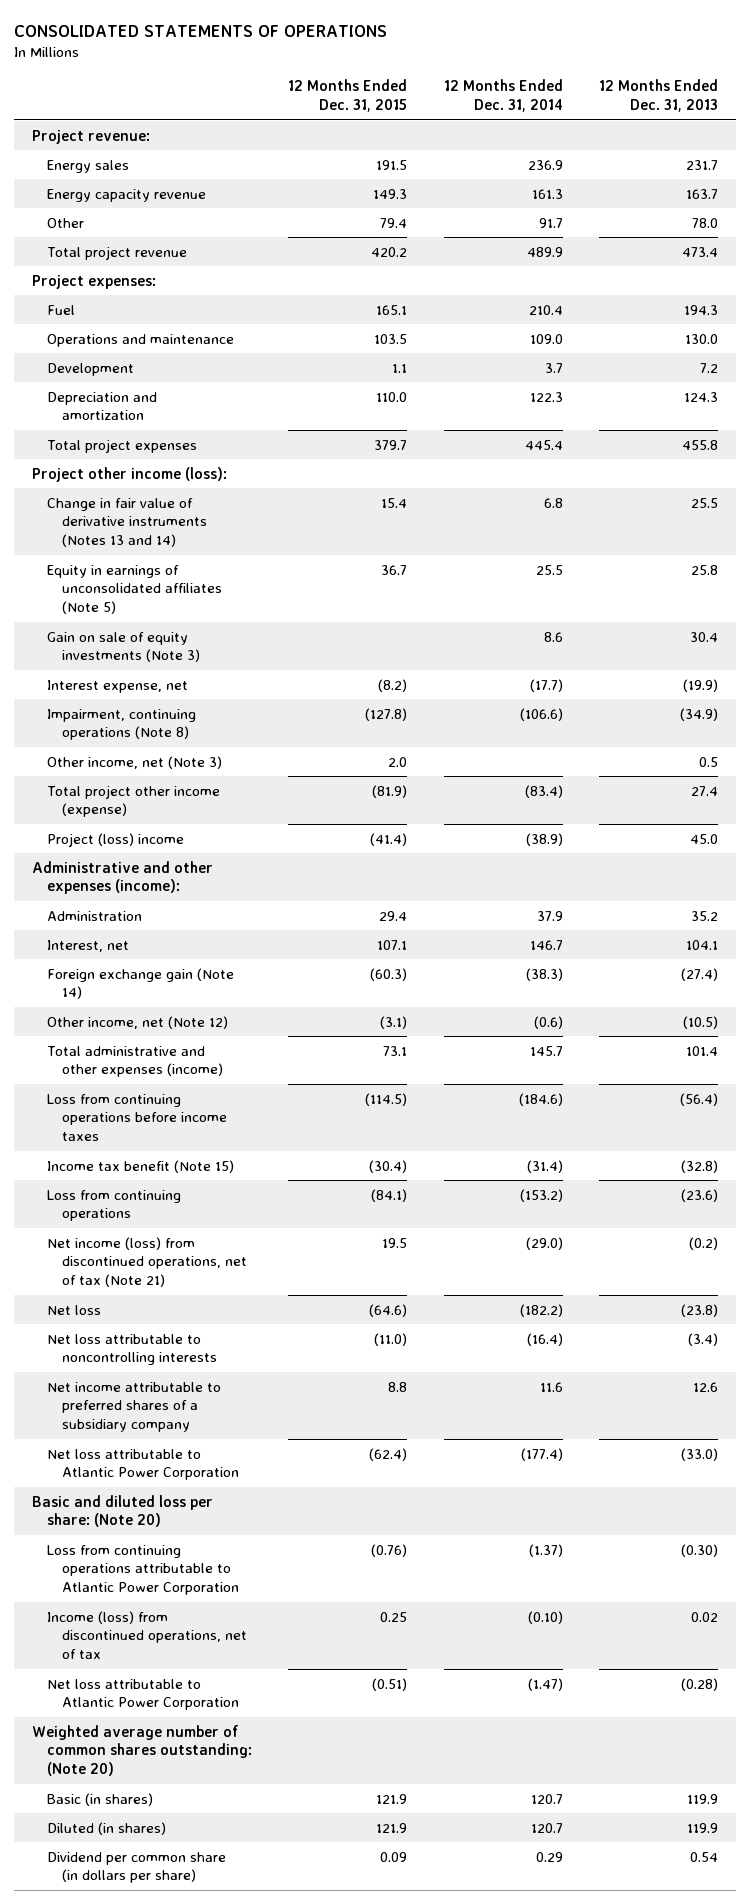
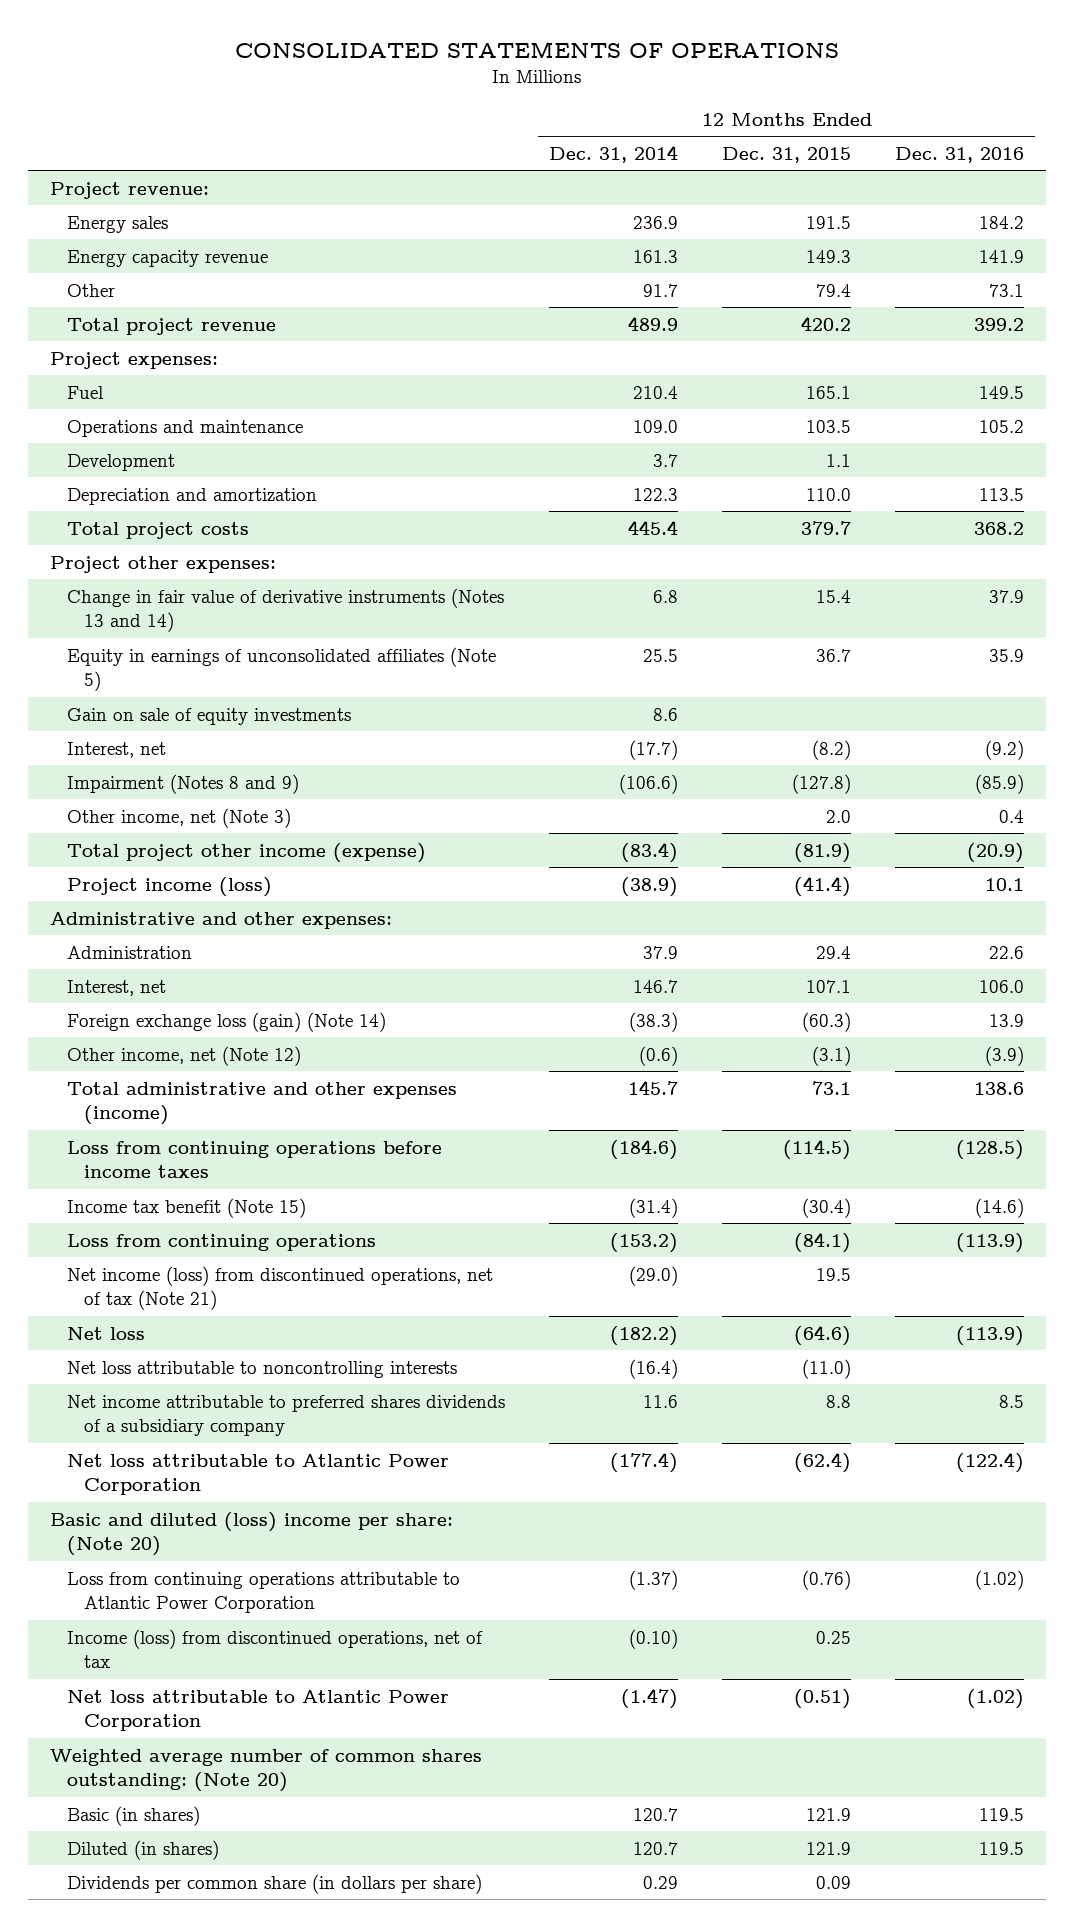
[598,79,718,113] 12 Months Ended Dec. 31, 2013 -> none
none -> [895,146,1025,163] Dec. 31, 2016
[47,438,198,453] Total project expenses -> [67,521,250,539] Total project costs
[32,466,228,482] Project other income (loss): -> [50,555,277,573] Project other expenses:
[47,631,201,663] Gain on sale of equity investments (Note 3) -> [67,707,352,725] Gain on sale of equity investments
[47,679,189,693] Interest expense, net -> [67,741,167,758] Interest, net
[47,708,197,741] Impairment, continuing operations (Note 8) -> [67,773,300,794] Impairment (Notes 8 and 9)
[47,832,185,847] Project (loss) income -> [67,876,273,897] Project income (loss)
[32,860,214,895] Administrative and other expenses (income): -> [50,911,393,929] Administrative and other expenses:
[47,967,235,1000] Foreign exchange gain (Note 14) -> [67,1011,387,1032] Foreign exchange loss (gain) (Note 14)
[47,1381,222,1433] Net income attributable to preferred shares of a subsidiary company -> [67,1394,506,1437] Net income attributable to preferred shares dividends of a subsidiary company
[32,1494,214,1528] Basic and diluted loss per share: (Note 20) -> [50,1511,454,1557] Basic and diluted (loss) income per share: (Note 20)
[47,1851,227,1884] Dividend per common share (in dollars per share) -> [67,1873,483,1894] Dividends per common share (in dollars per share)

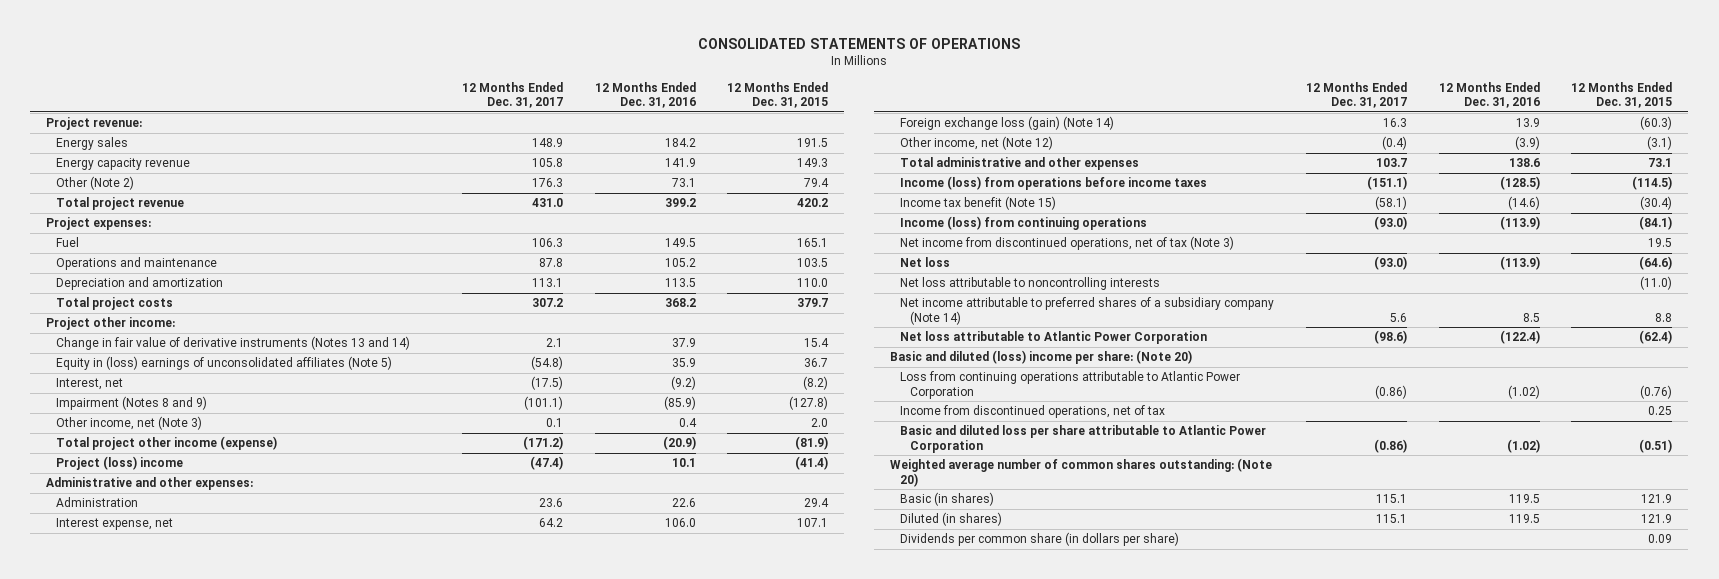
[549,144,679,163] Dec. 31, 2014 -> none
none -> [461,81,563,108] 12 Months Ended Dec. 31, 2017
[67,283,116,297] Other -> [55,176,134,191] Other (Note 2)
[67,453,176,471] Development -> none
[50,555,277,573] Project other expenses: -> [46,317,176,331] Project other income:
[67,707,352,725] Gain on sale of equity investments -> none
[67,646,497,692] Equity in earnings of unconsolidated affiliates (Note 5) -> [55,356,392,371] Equity in (loss) earnings of unconsolidated affiliates (Note 5)
[67,876,273,897] Project income (loss) -> [55,456,183,471] Project (loss) income
[67,979,167,996] Interest, net -> [55,518,173,531] Interest expense, net
[67,1081,458,1126] Total administrative and other expenses (income) -> [899,157,1139,171] Total administrative and other expenses
[67,1140,443,1179] Loss from continuing operations before income taxes -> [899,176,1207,191] Income (loss) from operations before income taxes
[67,1233,377,1251] Loss from continuing operations -> [899,216,1147,231] Income (loss) from continuing operations
[67,1265,494,1311] Net income (loss) from discontinued operations, net of tax (Note 21) -> [899,236,1234,251] Net income from discontinued operations, net of tax (Note 3)
[67,1394,506,1437] Net income attributable to preferred shares dividends of a subsidiary company -> [899,297,1274,325] Net income attributable to preferred shares of a subsidiary company (Note 14)
[67,1628,484,1669] Income (loss) from discontinued operations, net of tax -> [899,405,1165,419] Income from discontinued operations, net of tax
[67,1689,450,1732] Net loss attributable to Atlantic Power Corporation -> [899,425,1266,453] Basic and diluted loss per share attributable to Atlantic Power Corporation

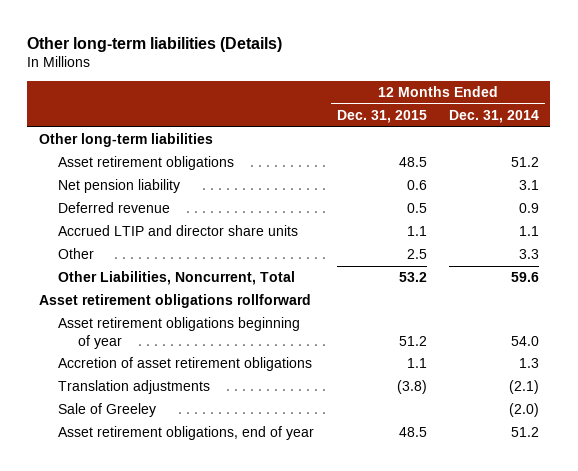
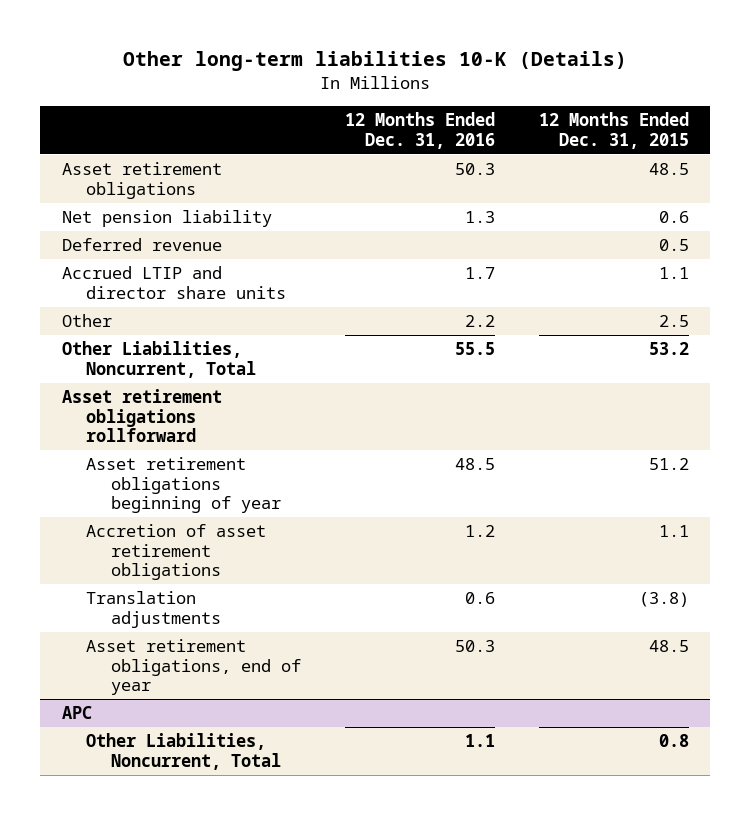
[27,36,283,52] Other long-term liabilities (Details) -> [123,51,628,72] Other long-term liabilities 10-K (Details)
[449,110,540,124] Dec. 31, 2014 -> none
none -> [344,112,495,149] 12 Months Ended Dec. 31, 2016
[38,133,213,148] Other long-term liabilities -> none
[58,403,157,418] Sale of Greeley -> none
none -> [61,706,92,720] APC
none -> [86,733,281,770] Other Liabilities, Noncurrent, Total

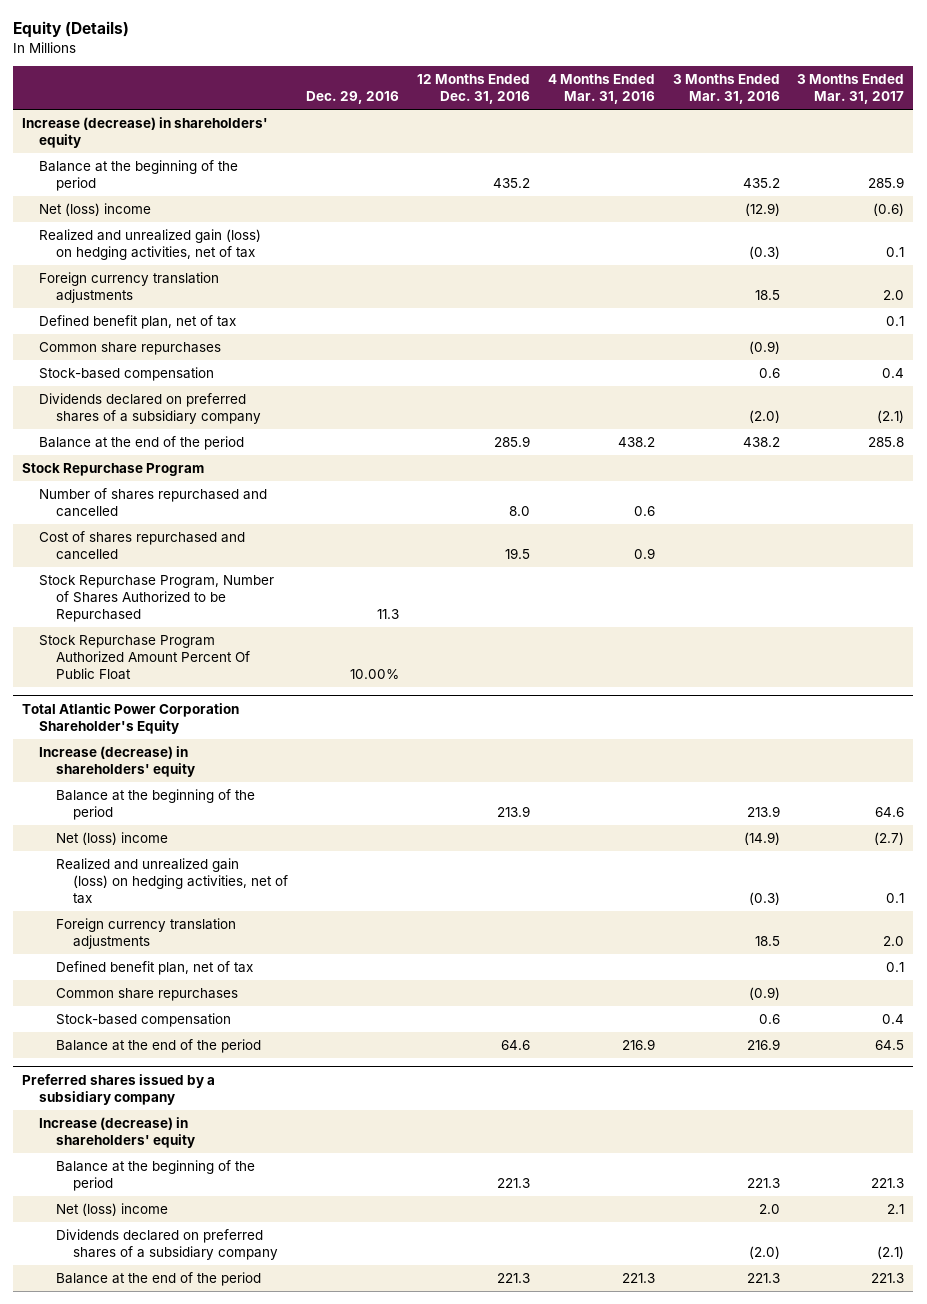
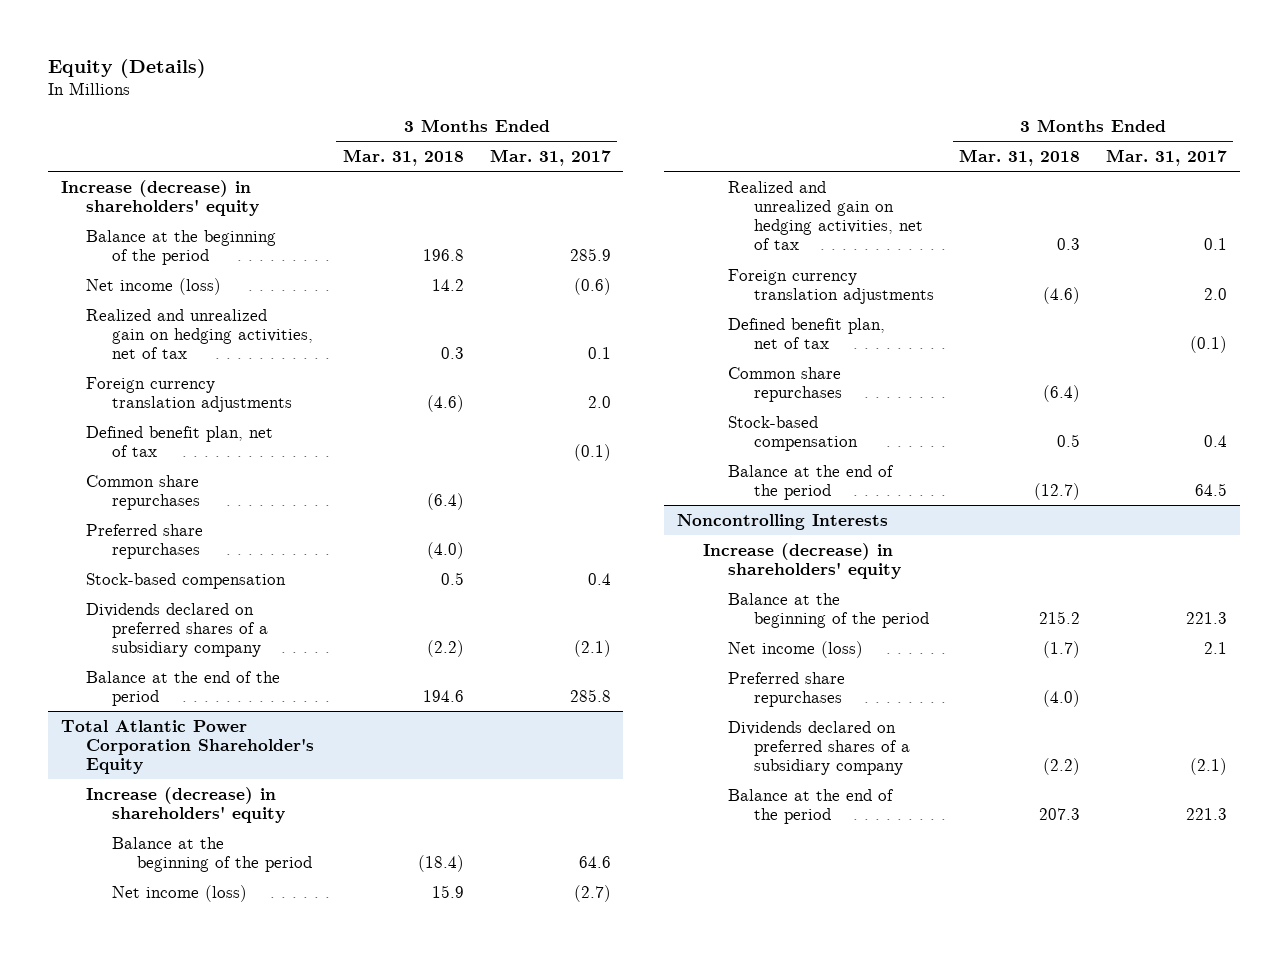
[306,91,400,105] Dec. 29, 2016 -> none
[416,74,530,105] 12 Months Ended Dec. 31, 2016 -> none
[547,74,655,105] 4 Months Ended Mar. 31, 2016 -> none
[672,74,780,105] 3 Months Ended Mar. 31, 2016 -> none
none -> [342,148,464,166] Mar. 31, 2018
[39,203,152,217] Net (loss) income -> [86,277,222,295] Net income (loss)
[39,229,262,261] Realized and unrealized gain (loss) on hedging activities, net of tax -> [86,308,313,360] Realized and unrealized gain on hedging activities, net of tax
[886,316,905,327] 0.1 -> [573,443,611,461] (0.1)
none -> [86,523,204,559] Preferred share repurchases
[22,463,205,477] Stock Repurchase Program -> none
[39,488,268,518] Number of shares repurchased and cancelled -> none
[39,531,246,561] Cost of shares repurchased and cancelled -> none
[39,575,275,623] Stock Repurchase Program, Number of Shares Authorized to be Repurchased -> none
[39,635,251,681] Stock Repurchase Program Authorized Amount Percent Of Public Float -> none
[56,832,169,846] Net (loss) income -> [111,884,247,902] Net income (loss)
[56,858,289,905] Realized and unrealized gain (loss) on hedging activities, net of tax -> [728,180,923,251] Realized and unrealized gain on hedging activities, net of tax
[886,962,905,973] 0.1 -> [1190,335,1228,353] (0.1)
[22,1073,216,1105] Preferred shares issued by a subsidiary company -> [677,513,889,530] Noncontrolling Interests
[56,1203,169,1217] Net (loss) income -> [728,640,864,658] Net income (loss)
none -> [728,671,846,707] Preferred share repurchases

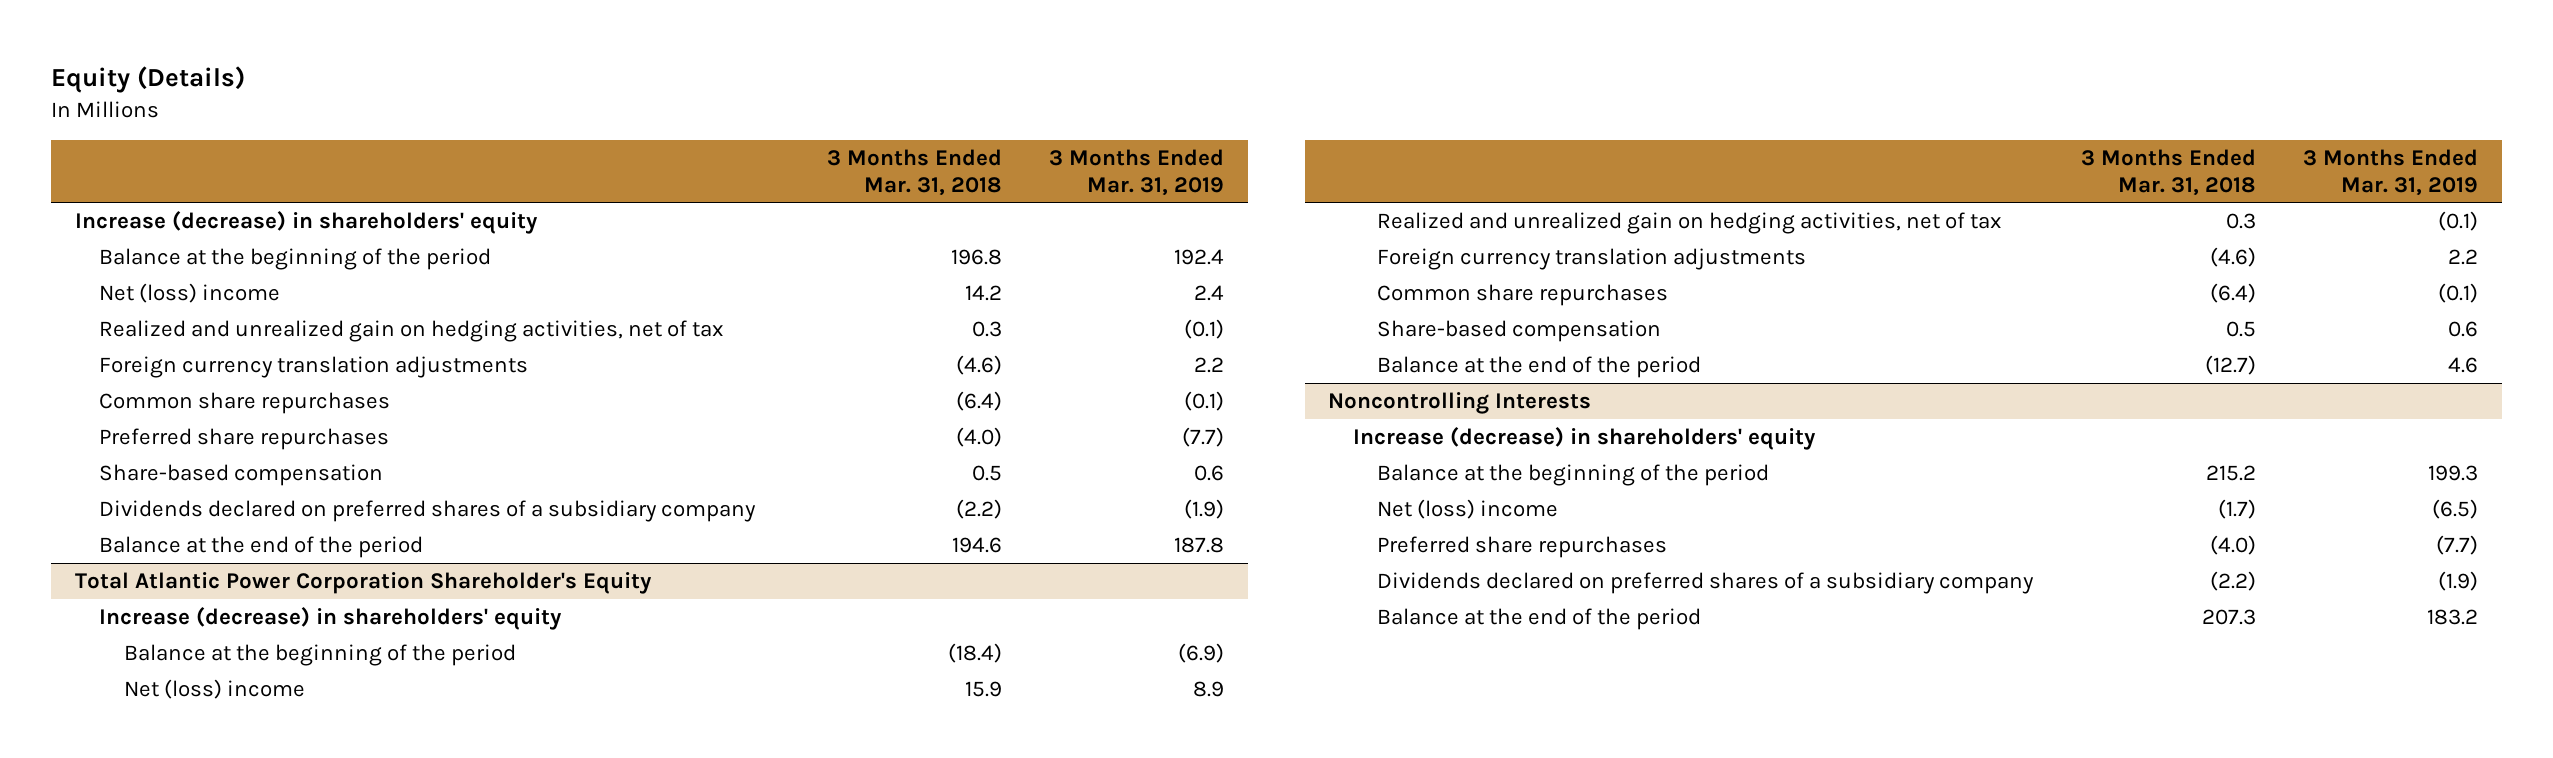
[489,148,611,166] Mar. 31, 2017 -> none
none -> [1049,148,1225,196] 3 Months Ended Mar. 31, 2019
[86,277,222,295] Net income (loss) -> [99,283,281,304] Net (loss) income
[86,425,274,457] Defined benefit plan, net of tax -> none
[86,572,287,589] Stock-based compensation -> [99,464,384,487] Share-based compensation
[111,884,247,902] Net income (loss) -> [123,679,305,700] Net (loss) income
[728,317,886,349] Defined benefit plan, net of tax -> none
[728,415,858,451] Stock-based compensation -> [1377,320,1662,343] Share-based compensation
[728,640,864,658] Net income (loss) -> [1377,499,1559,520] Net (loss) income

